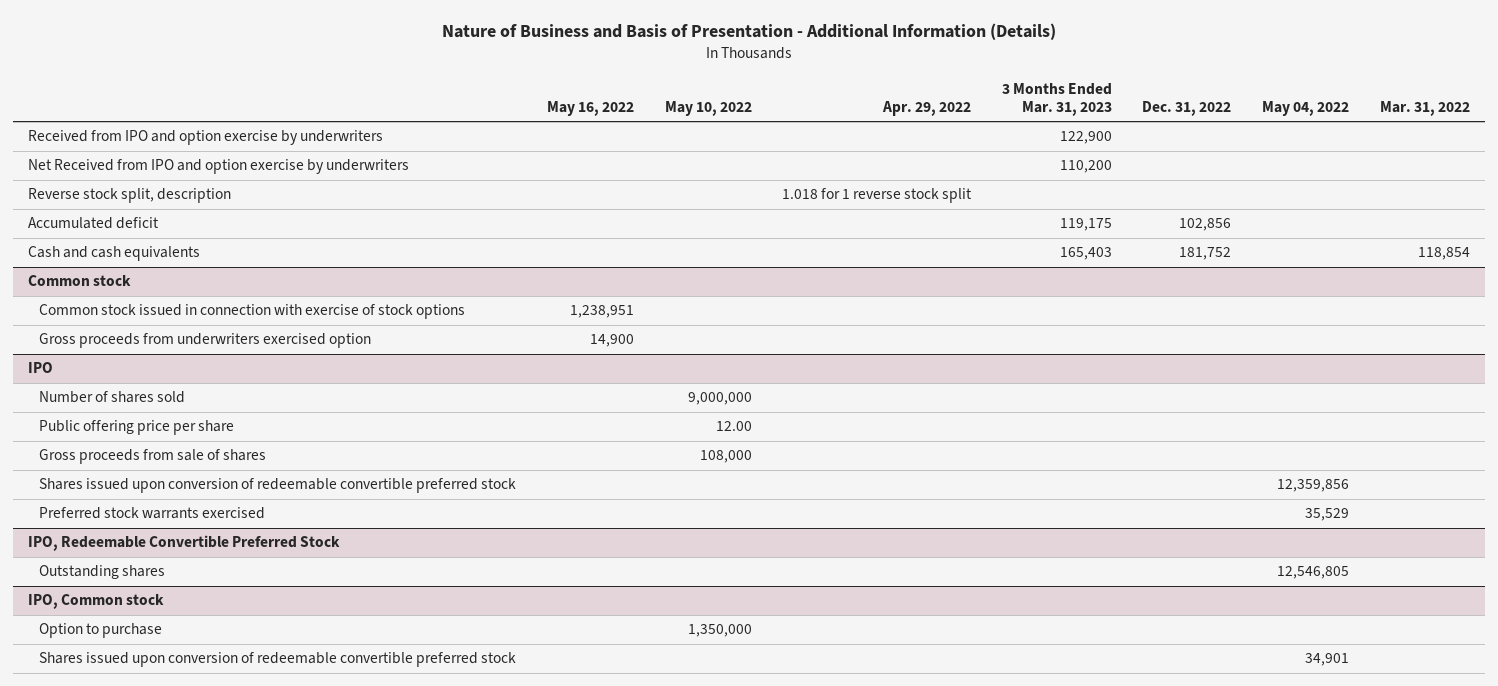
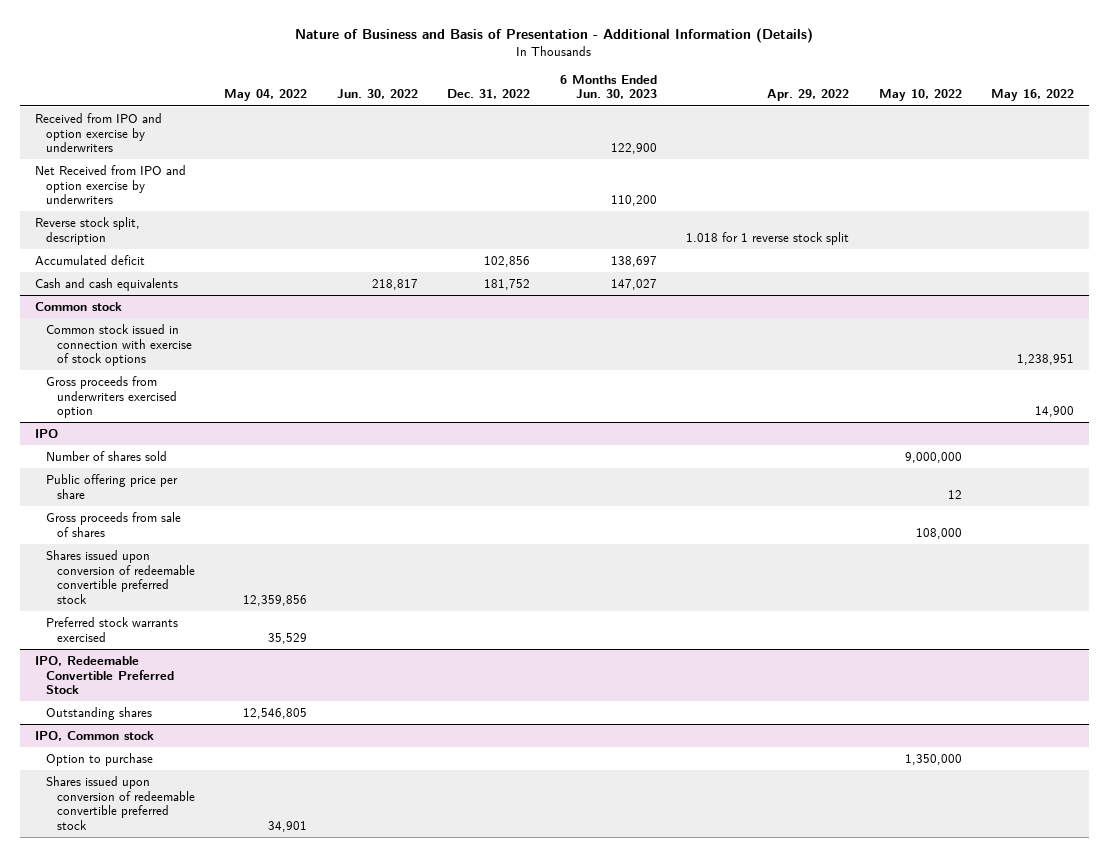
[1001,82,1112,117] 3 Months Ended Mar. 31, 2023 -> none
[1379,101,1470,117] Mar. 31, 2022 -> none
none -> [336,89,418,100] Jun. 30, 2022
none -> [559,74,657,100] 6 Months Ended Jun. 30, 2023
[715,421,752,432] 12.00 -> [947,489,962,499] 12

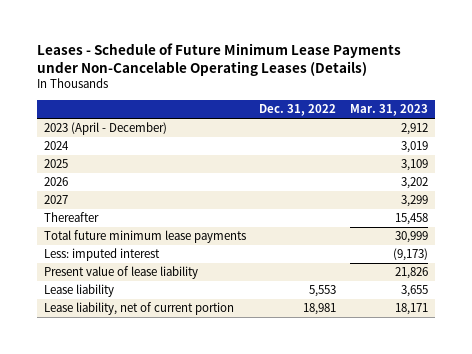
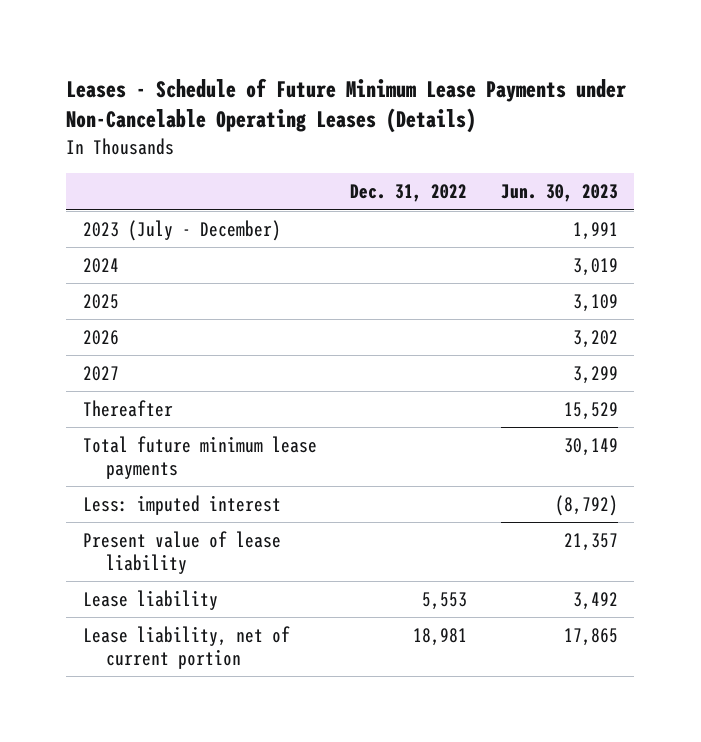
[349,104,428,117] Mar. 31, 2023 -> none
none -> [500,184,618,203] Jun. 30, 2023
[43,122,167,136] 2023 (April - December) -> [83,220,282,242] 2023 (July - December)

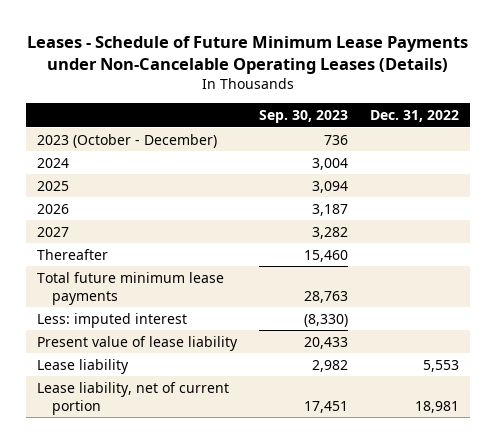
[500,184,618,203] Jun. 30, 2023 -> none
none -> [259,110,349,124] Sep. 30, 2023
[83,220,282,242] 2023 (July - December) -> [37,133,218,148] 2023 (October - December)

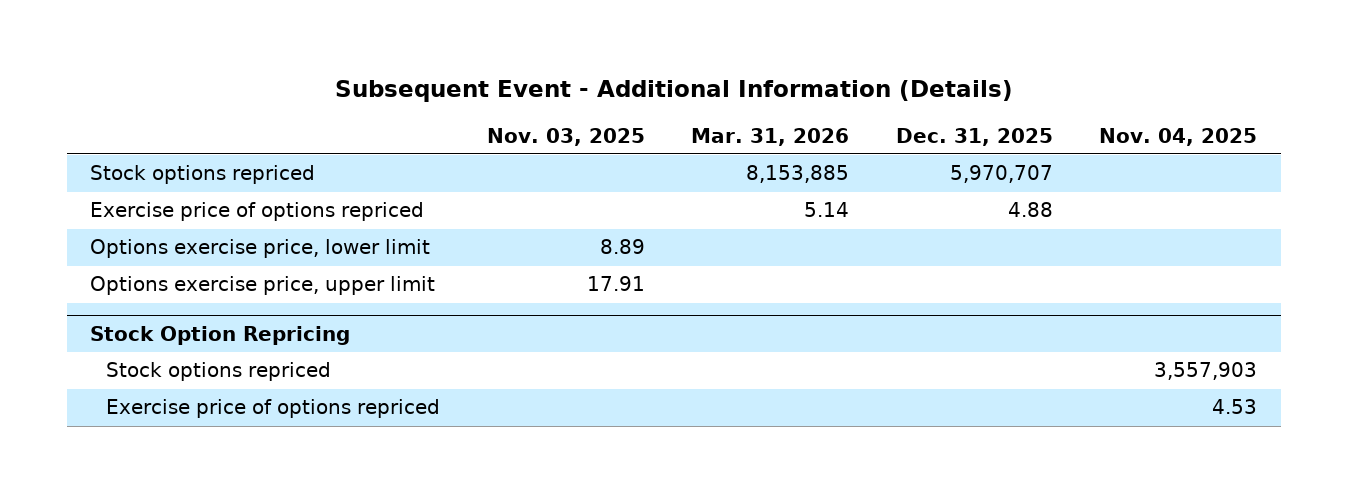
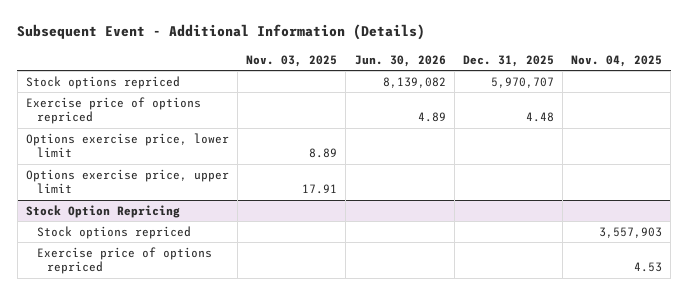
[691,127,850,146] Mar. 31, 2026 -> none
none -> [354,54,446,67] Jun. 30, 2026
[1007,202,1053,218] 4.88 -> [525,112,554,123] 4.48

